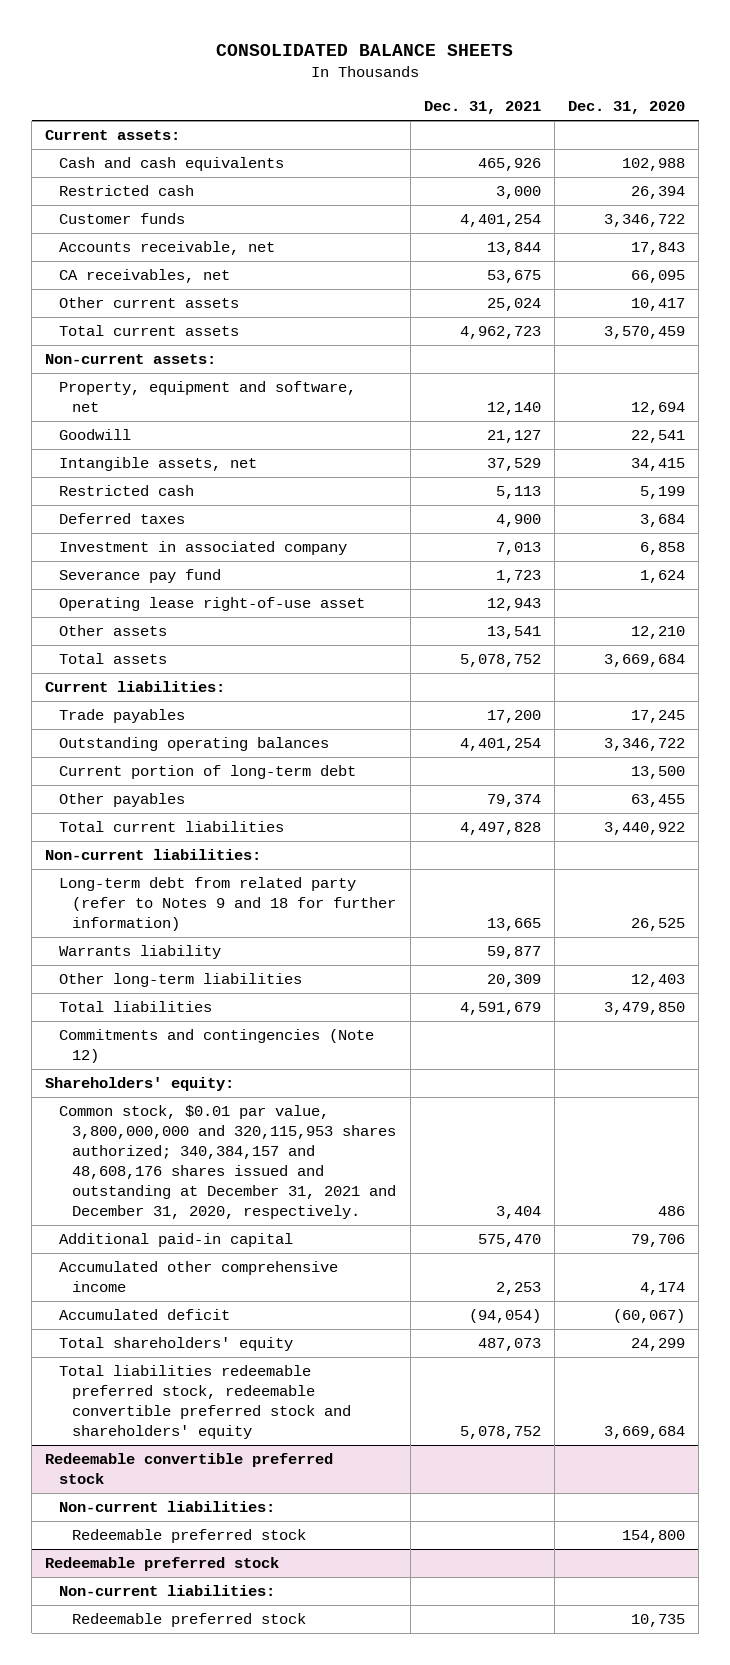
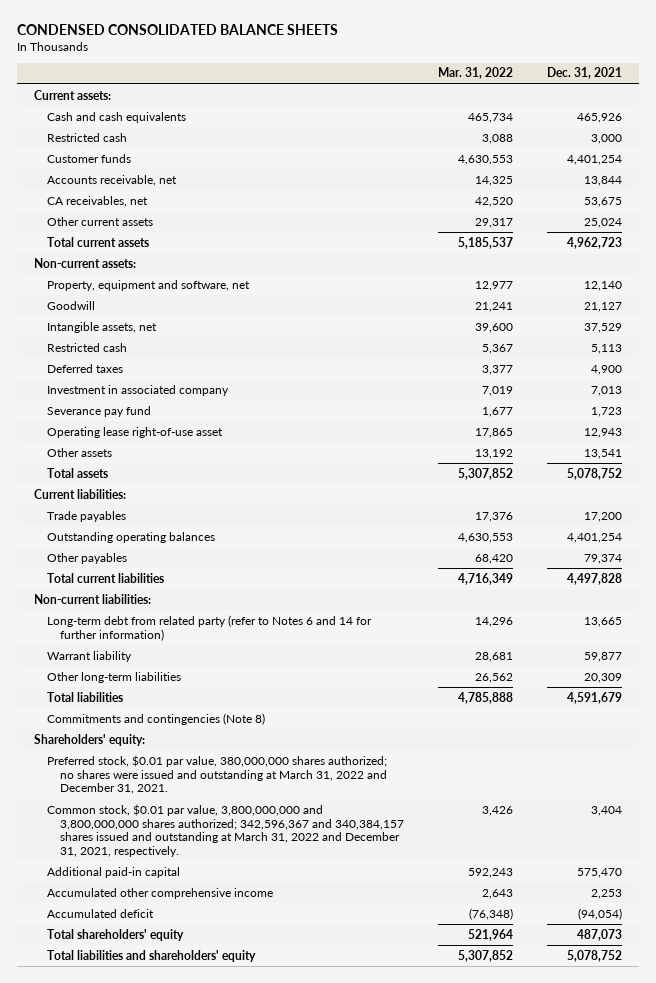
[216,43,514,56] CONSOLIDATED BALANCE SHEETS -> [17,24,339,36] CONDENSED CONSOLIDATED BALANCE SHEETS
[567,101,685,115] Dec. 31, 2020 -> none
none -> [438,67,514,80] Mar. 31, 2022
[58,764,356,779] Current portion of long-term debt -> none
[58,876,397,931] Long-term debt from related party (refer to Notes 9 and 18 for further information) -> [47,614,373,641] Long-term debt from related party (refer to Notes 6 and 14 for further information)
[58,944,221,959] Warrants liability -> [47,650,133,662] Warrant liability
[58,1028,374,1063] Commitments and contingencies (Note 12) -> [47,712,266,725] Commitments and contingencies (Note 8)
none -> [47,754,388,795] Preferred stock, $0.01 par value, 380,000,000 shares authorized; no shares were issued and outstanding at March 31, 2022 and December 31, 2021.
[58,1104,397,1219] Common stock, $0.01 par value, 3,800,000,000 and 320,115,953 shares authorized; 340,384,157 and 48,608,176 shares issued and outstanding at December 31, 2021 and December 31, 2020, respectively. -> [47,803,405,857] Common stock, $0.01 par value, 3,800,000,000 and 3,800,000,000 shares authorized; 342,596,367 and 340,384,157 shares issued and outstanding at March 31, 2022 and December 31, 2021, respectively.
[45,1452,334,1484] Redeemable convertible preferred stock -> none
[58,1500,275,1512] Non-current liabilities: -> none
[72,1528,307,1543] Redeemable preferred stock -> none
[45,1556,280,1571] Redeemable preferred stock -> none
[58,1584,275,1596] Non-current liabilities: -> none
[72,1612,307,1627] Redeemable preferred stock -> none
[58,1364,352,1439] Total liabilities redeemable preferred stock, redeemable convertible preferred stock and shareholders' equity -> [47,949,257,962] Total liabilities and shareholders' equity

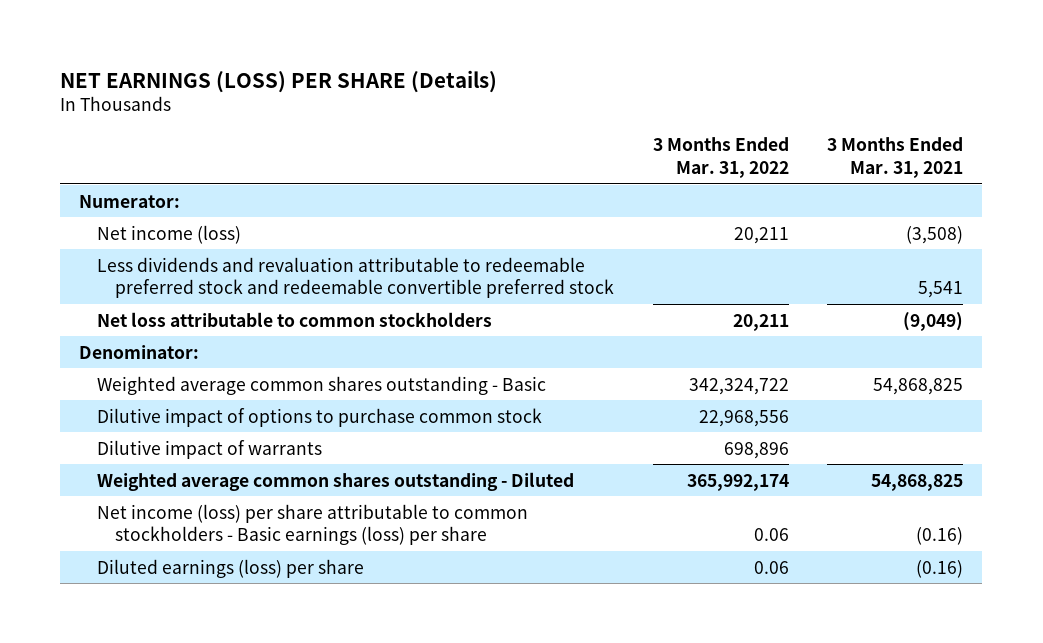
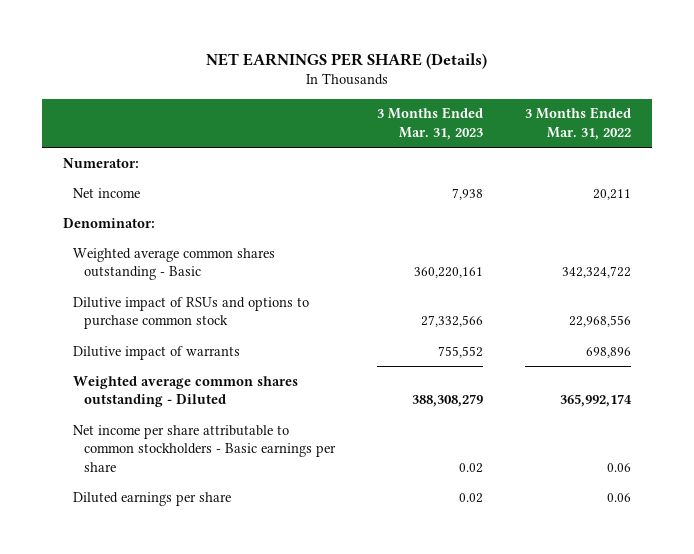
[60,69,498,93] NET EARNINGS (LOSS) PER SHARE (Details) -> [205,52,487,69] NET EARNINGS PER SHARE (Details)
[827,137,964,178] 3 Months Ended Mar. 31, 2021 -> none
none -> [376,107,483,141] 3 Months Ended Mar. 31, 2023
[97,256,615,298] Less dividends and revaluation attributable to redeemable preferred stock and redeemable convertible preferred stock -> none
[97,311,493,327] Net loss attributable to common stockholders -> none
[97,224,242,244] Net income (loss) -> [73,187,141,198] Net income
[97,407,543,427] Dilutive impact of options to purchase common stock -> [73,296,310,330] Dilutive impact of RSUs and options to purchase common stock
[97,503,529,545] Net income (loss) per share attributable to common stockholders - Basic earnings (loss) per share -> [73,424,336,473] Net income per share attributable to common stockholders - Basic earnings per share
[97,558,365,578] Diluted earnings (loss) per share -> [73,491,232,506] Diluted earnings per share

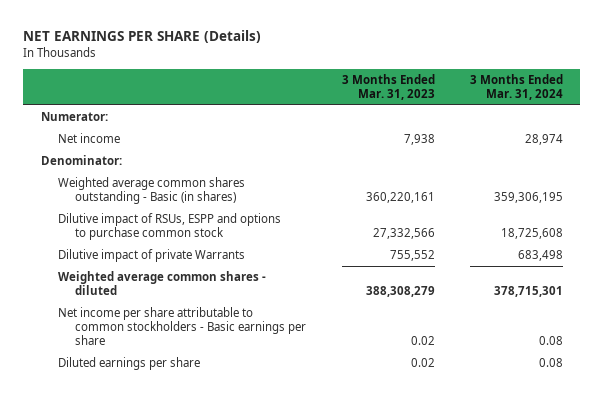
[524,107,631,141] 3 Months Ended Mar. 31, 2022 -> none
none -> [469,74,563,100] 3 Months Ended Mar. 31, 2024
[73,247,276,281] Weighted average common shares outstanding - Basic -> [57,177,245,205] Weighted average common shares outstanding - Basic (in shares)
[73,296,310,330] Dilutive impact of RSUs and options to purchase common stock -> [57,213,281,241] Dilutive impact of RSUs, ESPP and options to purchase common stock
[73,345,241,360] Dilutive impact of warrants -> [57,249,245,263] Dilutive impact of private Warrants
[73,375,299,408] Weighted average common shares outstanding - Diluted -> [57,271,266,296] Weighted average common shares - diluted

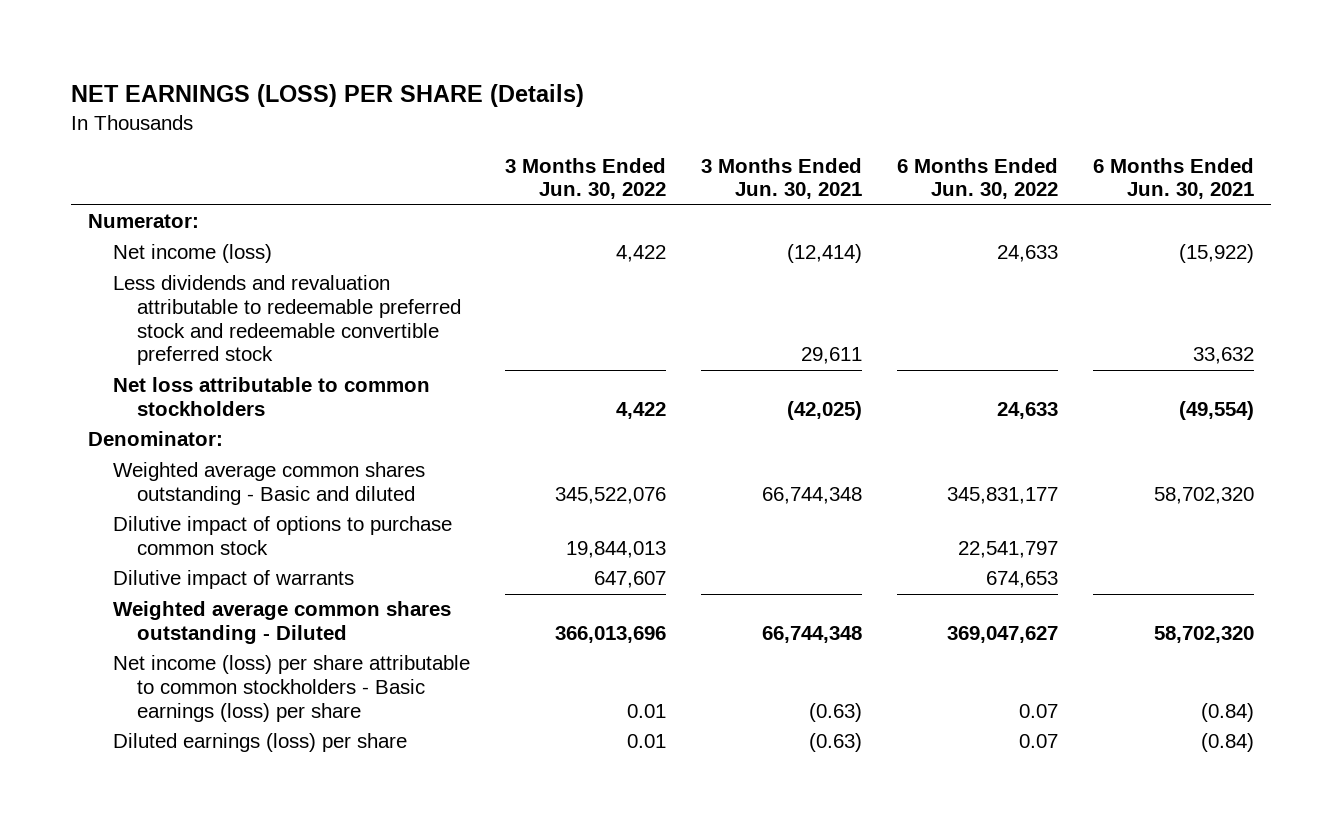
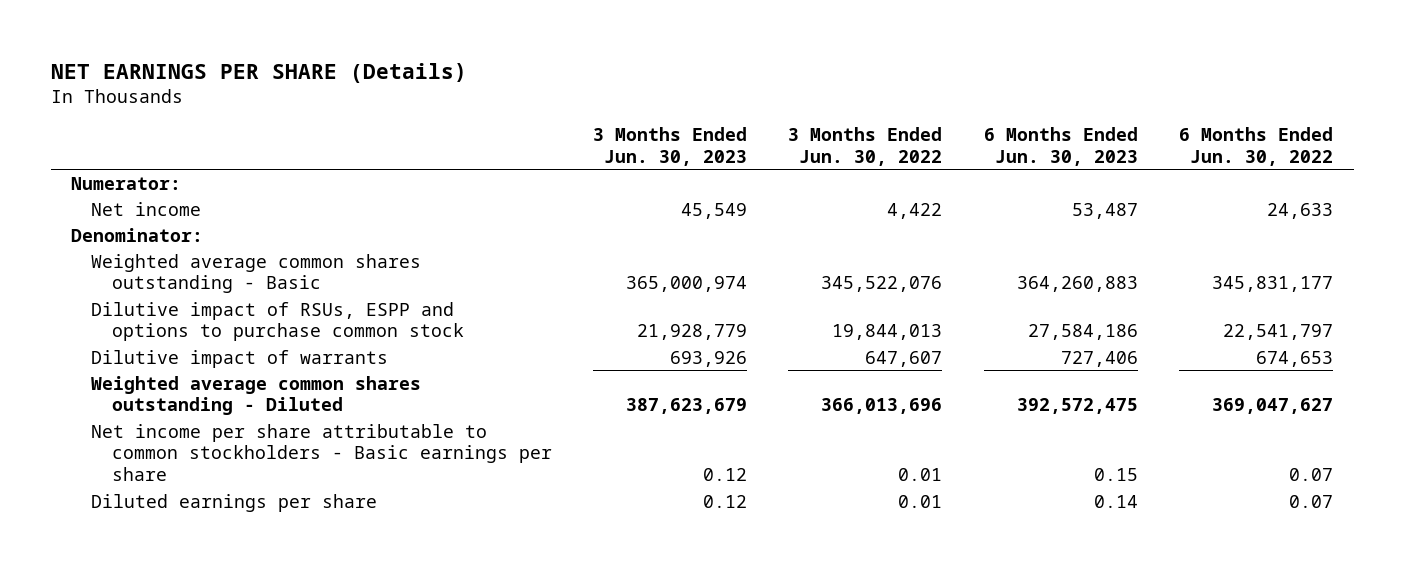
[70,84,584,108] NET EARNINGS (LOSS) PER SHARE (Details) -> [50,62,467,83] NET EARNINGS PER SHARE (Details)
[700,157,862,200] 3 Months Ended Jun. 30, 2021 -> none
[1092,157,1254,200] 6 Months Ended Jun. 30, 2021 -> none
none -> [592,126,747,166] 3 Months Ended Jun. 30, 2023
none -> [983,126,1138,166] 6 Months Ended Jun. 30, 2023
[112,275,462,366] Less dividends and revaluation attributable to redeemable preferred stock and redeemable convertible preferred stock -> none
[112,377,430,417] Net loss attributable to common stockholders -> none
[112,244,272,264] Net income (loss) -> [91,201,202,216] Net income
[112,462,425,506] Weighted average common shares outstanding - Basic and diluted -> [91,253,422,294] Weighted average common shares outstanding - Basic
[112,516,452,556] Dilutive impact of options to purchase common stock -> [91,301,464,342] Dilutive impact of RSUs, ESPP and options to purchase common stock
[112,655,470,722] Net income (loss) per share attributable to common stockholders - Basic earnings (loss) per share -> [91,423,552,482] Net income per share attributable to common stockholders - Basic earnings per share
[112,733,407,753] Diluted earnings (loss) per share -> [91,493,378,512] Diluted earnings per share

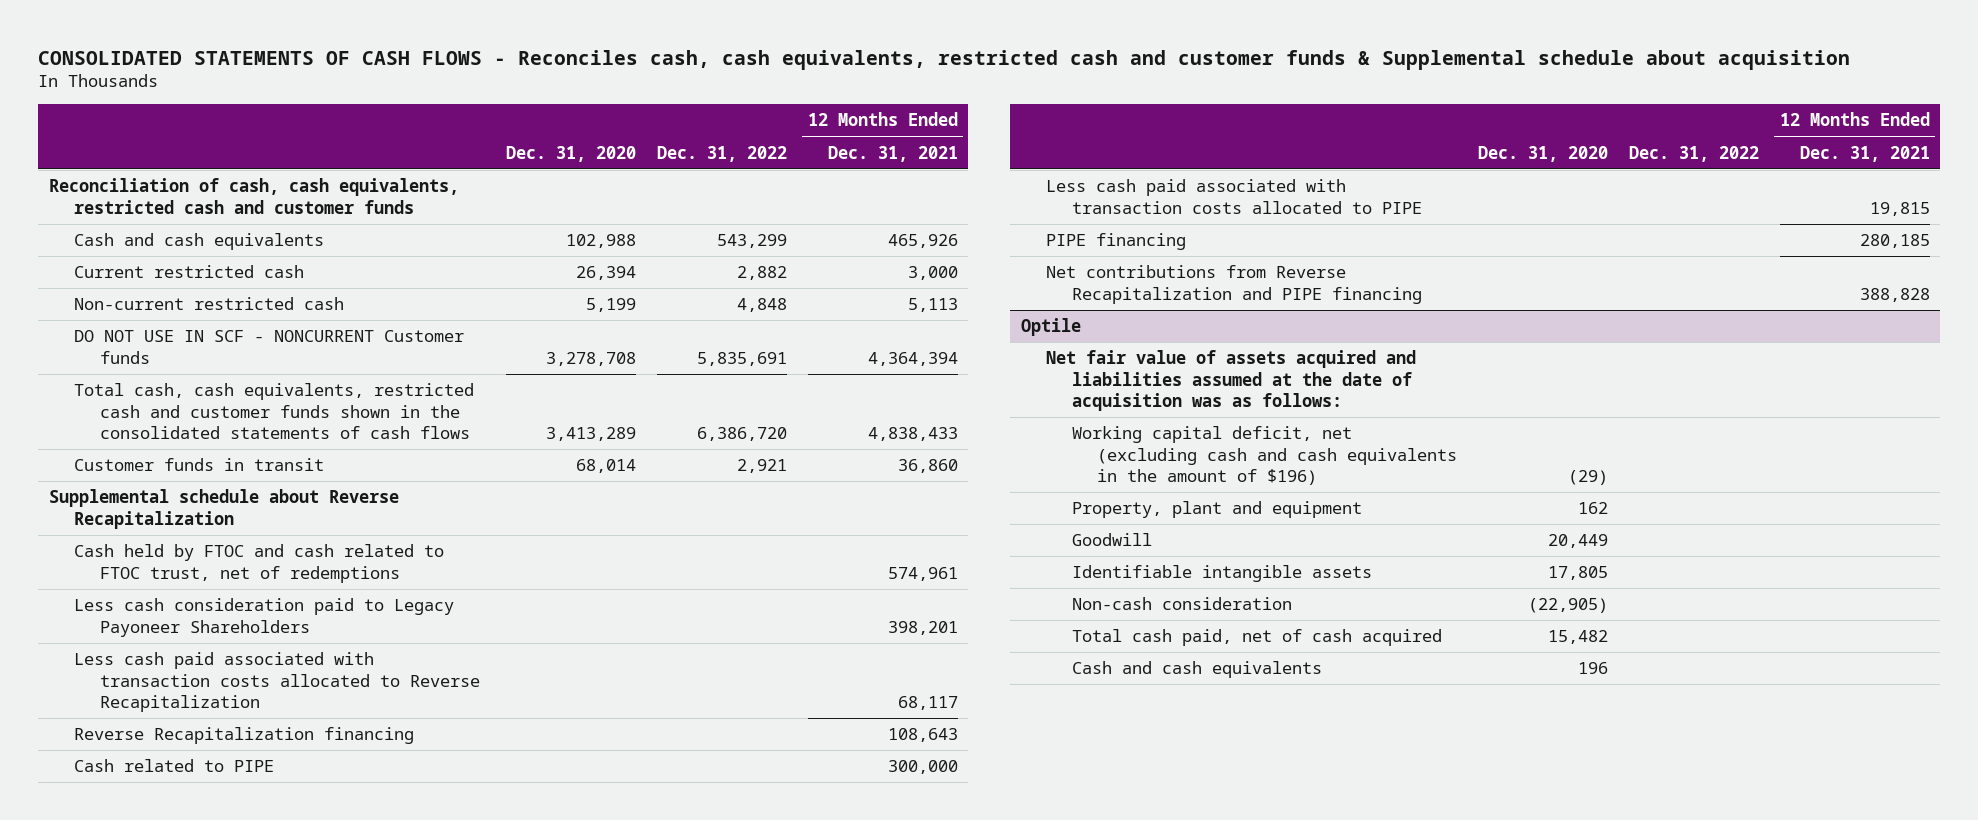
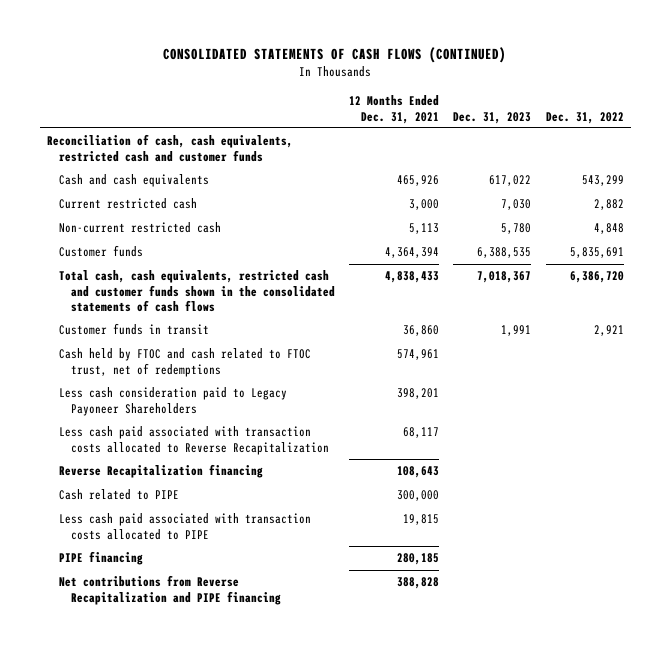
[38,49,1851,70] CONSOLIDATED STATEMENTS OF CASH FLOWS - Reconciles cash, cash equivalents, restricted cash and customer funds & Supplemental schedule about acquisition -> [163,47,507,64] CONSOLIDATED STATEMENTS OF CASH FLOWS (CONTINUED)
[505,145,636,162] Dec. 31, 2020 -> none
none -> [453,111,532,124] Dec. 31, 2023
[74,330,465,364] DO NOT USE IN SCF - NONCURRENT Customer funds -> [58,245,143,258] Customer funds
[48,489,399,529] Supplemental schedule about Reverse Recapitalization -> none
[1020,318,1081,337] Optile -> none
[1046,350,1417,411] Net fair value of assets acquired and liabilities assumed at the date of acquisition was as follows: -> none
[1071,426,1457,485] Working capital deficit, net (excluding cash and cash equivalents in the amount of $196) -> none
[1071,501,1362,519] Property, plant and equipment -> none
[1071,533,1152,547] Goodwill -> none
[1071,565,1372,583] Identifiable intangible assets -> none
[1071,597,1292,611] Non-cash consideration -> none
[1071,629,1442,647] Total cash paid, net of cash acquired -> none
[1071,661,1322,679] Cash and cash equivalents -> none

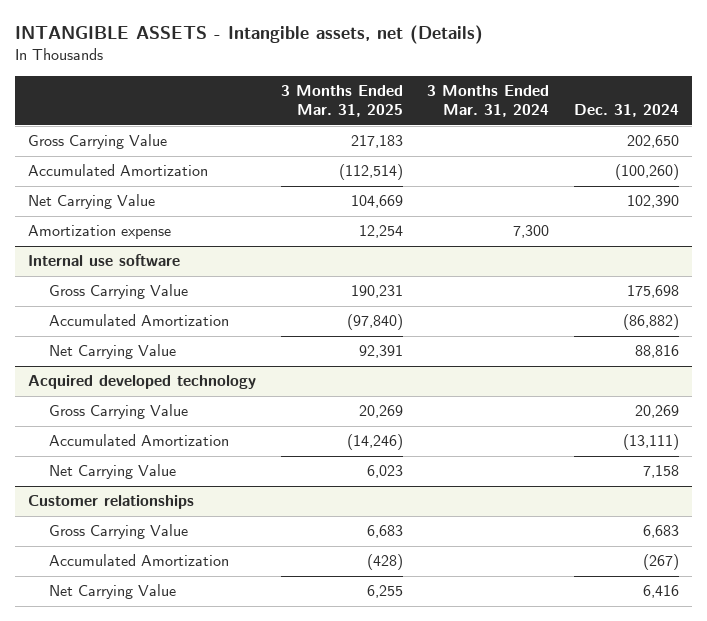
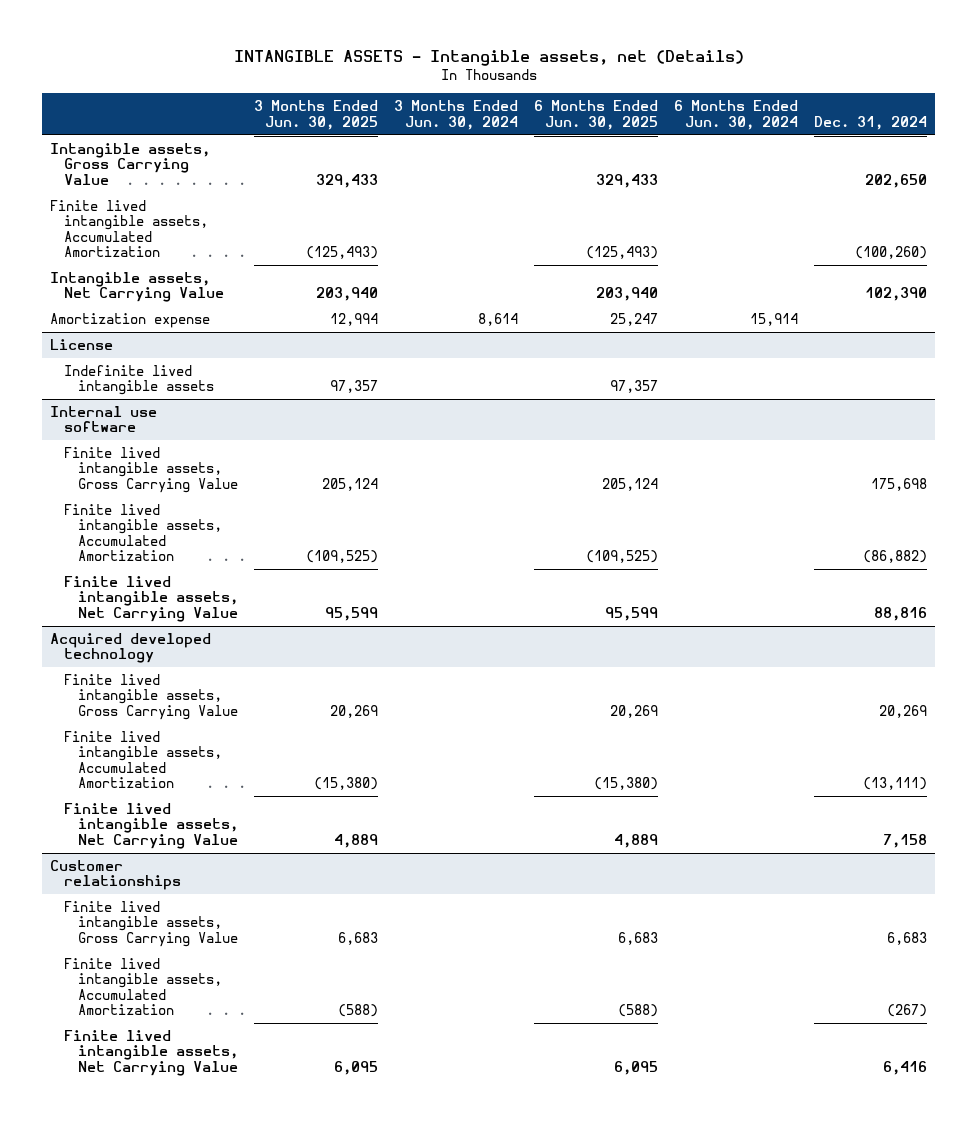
[280,85,403,118] 3 Months Ended Mar. 31, 2025 -> none
[427,85,550,118] 3 Months Ended Mar. 31, 2024 -> none
none -> [253,100,378,130] 3 Months Ended Jun. 30, 2025
none -> [394,100,519,130] 3 Months Ended Jun. 30, 2024
none -> [534,100,659,130] 6 Months Ended Jun. 30, 2025
none -> [674,100,799,130] 6 Months Ended Jun. 30, 2024
[27,134,167,150] Gross Carrying Value -> [49,142,210,185] Intangible assets, Gross Carrying Value
[27,164,208,177] Accumulated Amortization -> [49,199,208,258] Finite lived intangible assets, Accumulated Amortization
[27,194,155,210] Net Carrying Value -> [49,271,224,303] Intangible assets, Net Carrying Value
none -> [49,338,113,350] License
none -> [63,364,214,396] Indefinite lived intangible assets
[48,284,188,300] Gross Carrying Value -> [63,446,238,493] Finite lived intangible assets, Gross Carrying Value
[48,314,229,327] Accumulated Amortization -> [63,503,222,562] Finite lived intangible assets, Accumulated Amortization
[48,344,176,360] Net Carrying Value -> [63,575,238,622] Finite lived intangible assets, Net Carrying Value
[48,404,188,420] Gross Carrying Value -> [63,673,238,720] Finite lived intangible assets, Gross Carrying Value
[48,434,229,447] Accumulated Amortization -> [63,730,222,789] Finite lived intangible assets, Accumulated Amortization
[48,464,176,480] Net Carrying Value -> [63,802,238,849] Finite lived intangible assets, Net Carrying Value
[48,524,188,540] Gross Carrying Value -> [63,900,238,947] Finite lived intangible assets, Gross Carrying Value
[48,554,229,567] Accumulated Amortization -> [63,957,222,1016] Finite lived intangible assets, Accumulated Amortization
[48,584,176,600] Net Carrying Value -> [63,1029,238,1076] Finite lived intangible assets, Net Carrying Value

